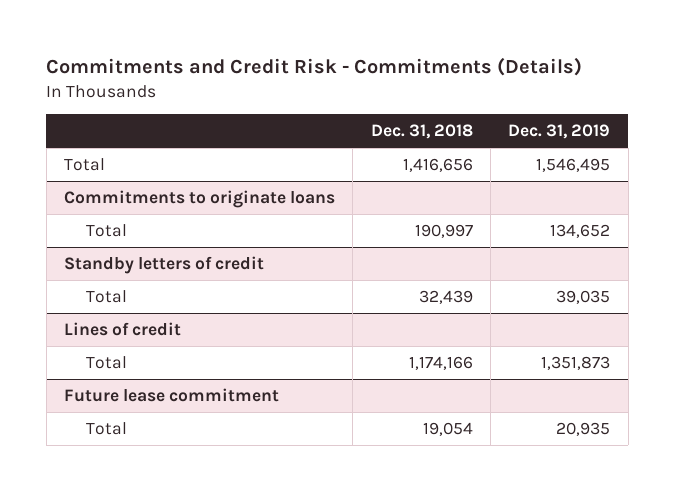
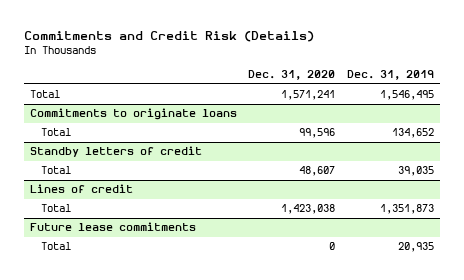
[46,57,583,77] Commitments and Credit Risk - Commitments (Details) -> [23,31,314,43] Commitments and Credit Risk (Details)
[370,124,473,140] Dec. 31, 2018 -> none
none -> [248,70,336,81] Dec. 31, 2020
[64,387,280,402] Future lease commitment -> [29,222,196,232] Future lease commitments

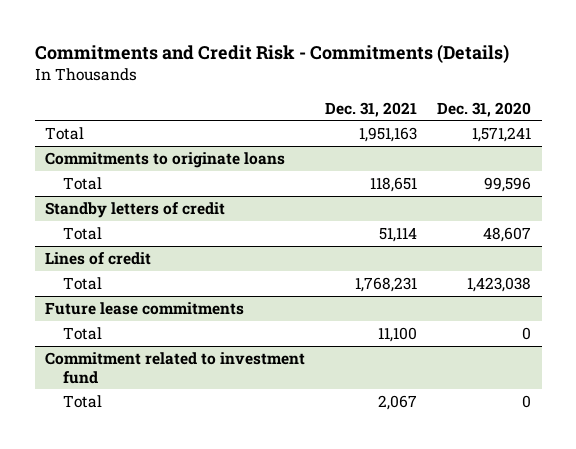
[23,31,314,43] Commitments and Credit Risk (Details) -> [34,43,509,63] Commitments and Credit Risk - Commitments (Details)
[347,70,435,81] Dec. 31, 2019 -> none
none -> [325,101,418,117] Dec. 31, 2021
none -> [44,351,305,384] Commitment related to investment fund
none -> [62,394,102,408] Total

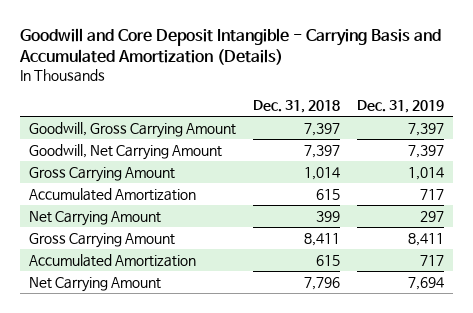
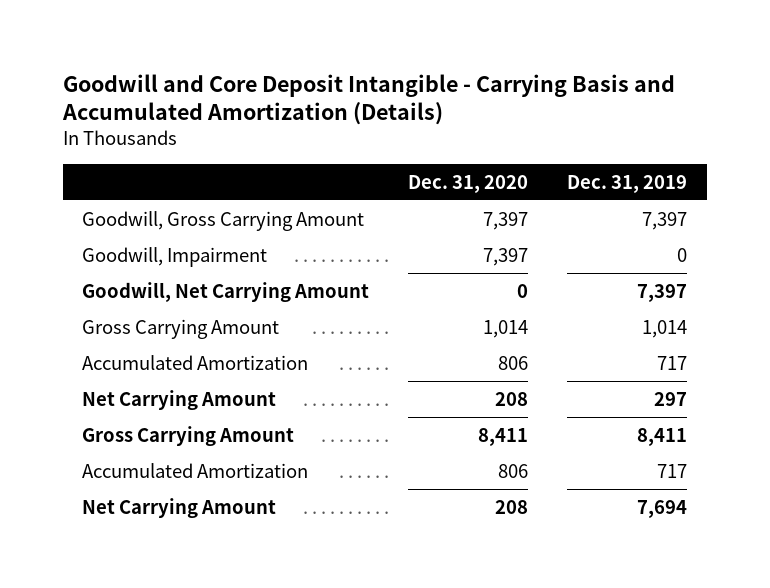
[253,99,341,113] Dec. 31, 2018 -> none
none -> [408,174,529,193] Dec. 31, 2020
none -> [82,246,268,267] Goodwill, Impairment

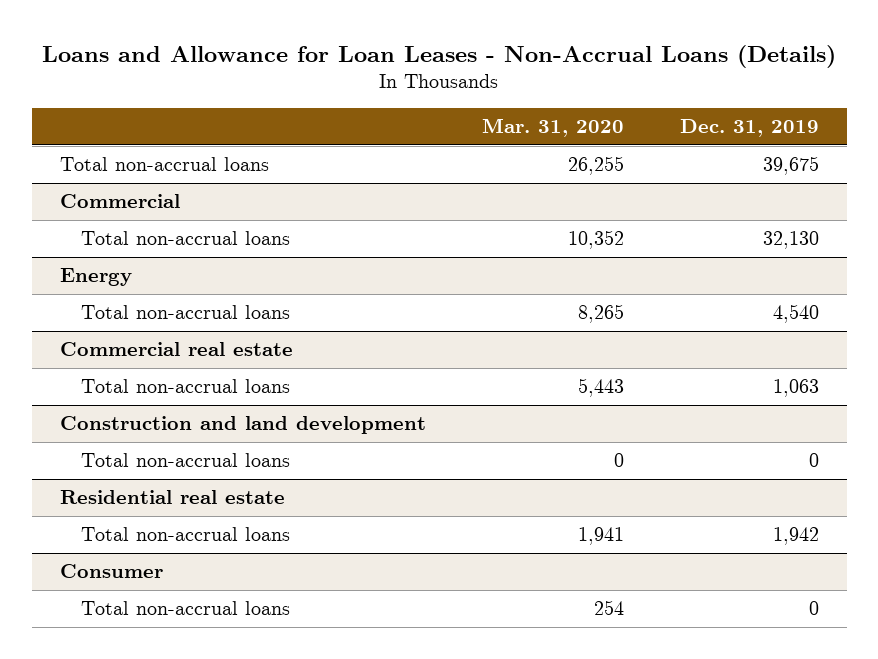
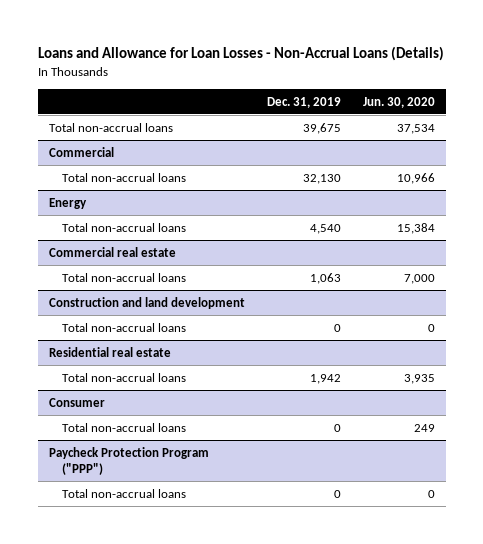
[42,45,837,69] Loans and Allowance for Loan Leases - Non-Accrual Loans (Details) -> [37,46,444,62] Loans and Allowance for Loan Losses - Non-Accrual Loans (Details)
[481,118,624,138] Mar. 31, 2020 -> none
none -> [362,96,435,108] Jun. 30, 2020
none -> [48,446,209,475] Paycheck Protection Program ("PPP")
none -> [62,488,187,498] Total non-accrual loans

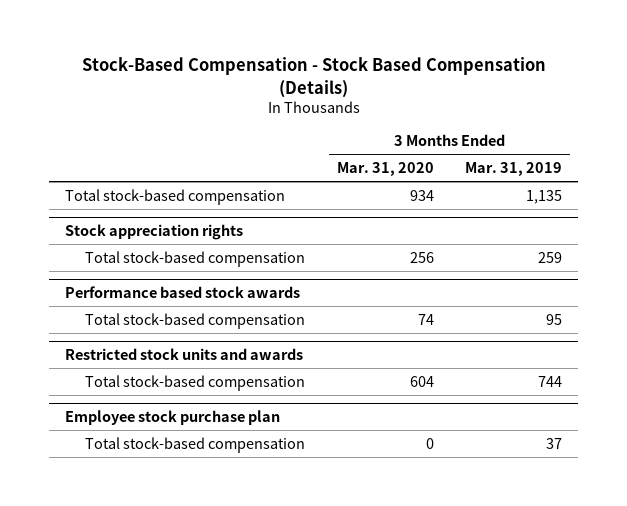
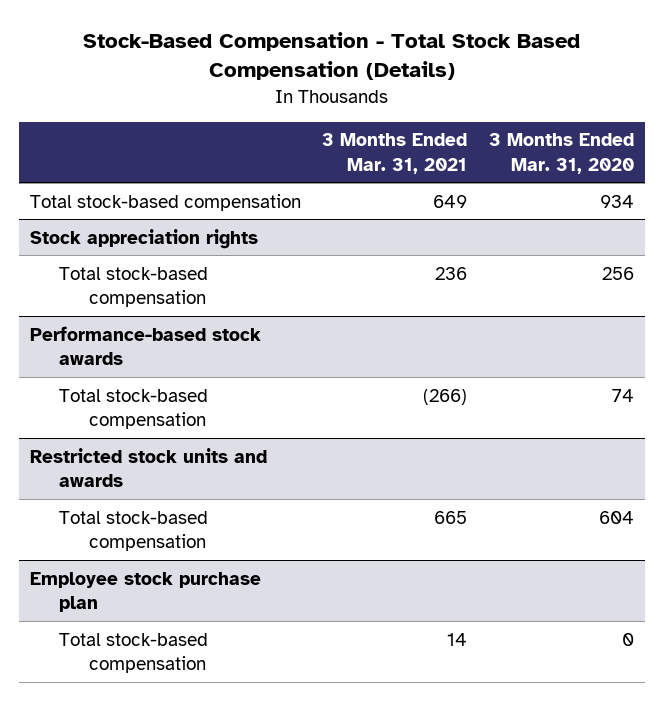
[81,57,546,98] Stock-Based Compensation - Stock Based Compensation (Details) -> [82,32,580,81] Stock-Based Compensation - Total Stock Based Compensation (Details)
[465,162,563,177] Mar. 31, 2019 -> none
none -> [322,133,468,174] 3 Months Ended Mar. 31, 2021
[64,286,300,299] Performance based stock awards -> [29,325,261,365] Performance-based stock awards

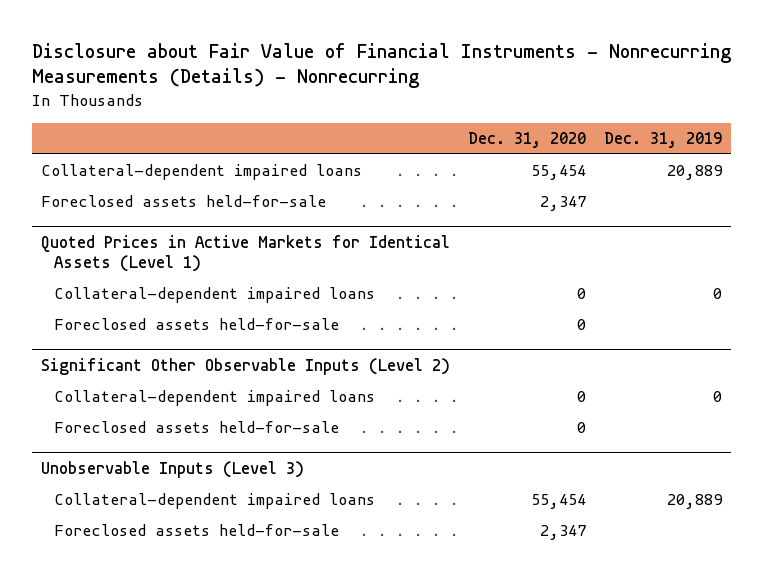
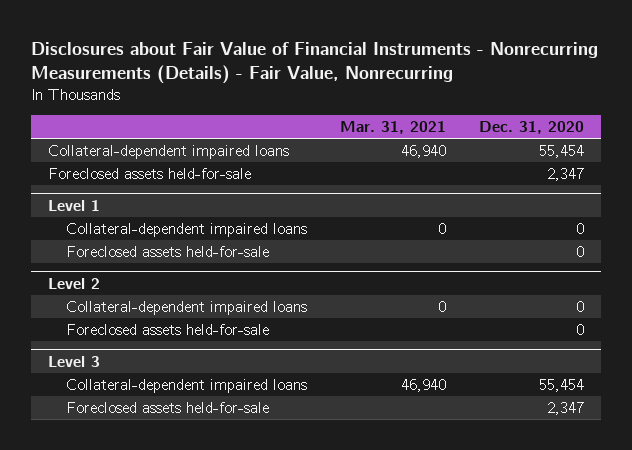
[31,42,731,89] Disclosure about Fair Value of Financial Instruments - Nonrecurring Measurements (Details) - Nonrecurring -> [30,41,598,84] Disclosures about Fair Value of Financial Instruments - Nonrecurring Measurements (Details) - Fair Value, Nonrecurring
[604,131,723,148] Dec. 31, 2019 -> none
none -> [340,120,447,134] Mar. 31, 2021
[40,235,450,273] Quoted Prices in Active Markets for Identical Assets (Level 1) -> [47,199,100,211] Level 1
[40,358,450,376] Significant Other Observable Inputs (Level 2) -> [47,277,100,289] Level 2
[40,461,304,479] Unobservable Inputs (Level 3) -> [47,355,100,367] Level 3

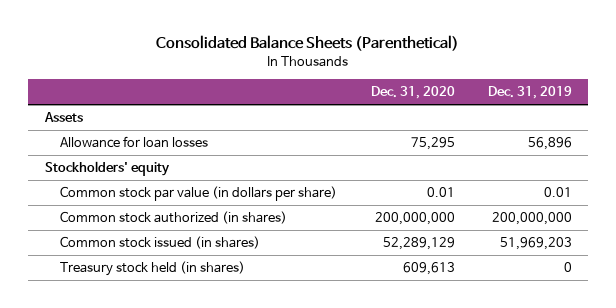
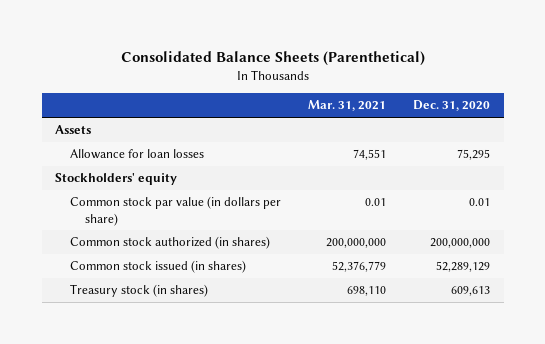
[487,86,572,100] Dec. 31, 2019 -> none
none -> [307,100,386,112] Mar. 31, 2021
[60,261,246,277] Treasury stock held (in shares) -> [69,284,208,298] Treasury stock (in shares)

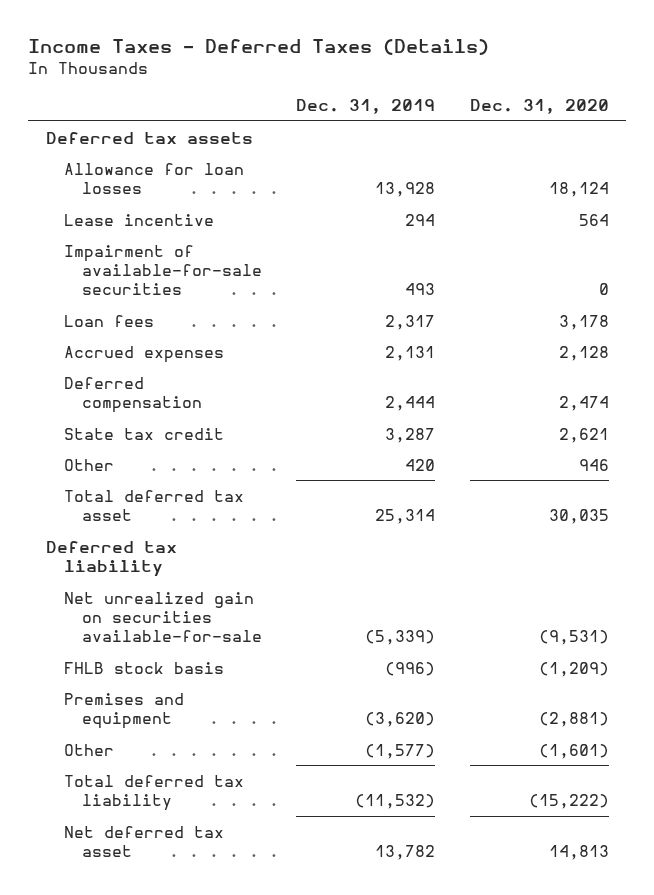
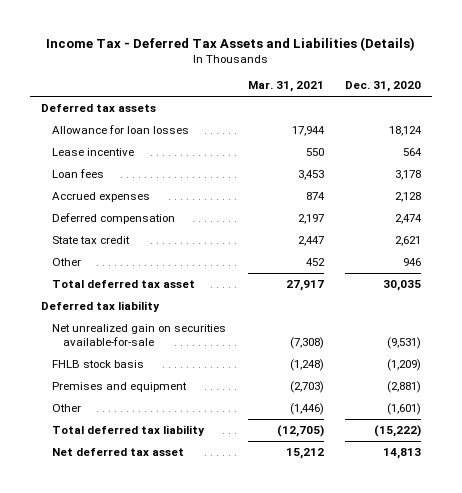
[28,38,490,55] Income Taxes - Deferred Taxes (Details) -> [46,36,416,51] Income Tax - Deferred Tax Assets and Liabilities (Details)
[296,99,436,115] Dec. 31, 2019 -> none
none -> [247,81,324,93] Mar. 31, 2021
[63,244,262,296] Impairment of available-for-sale securities -> none

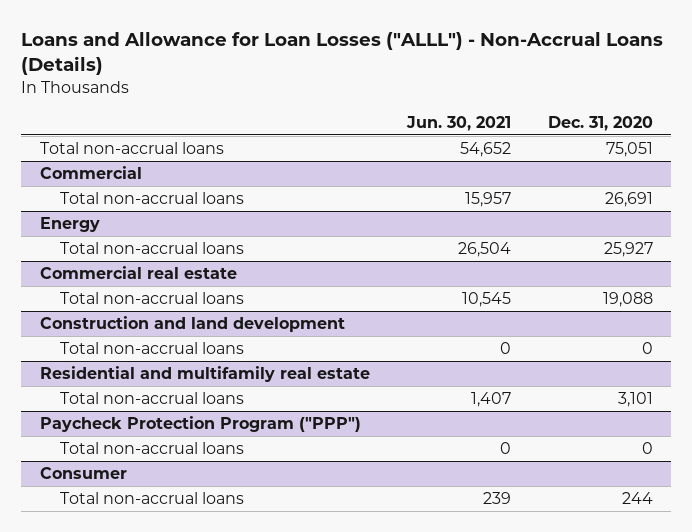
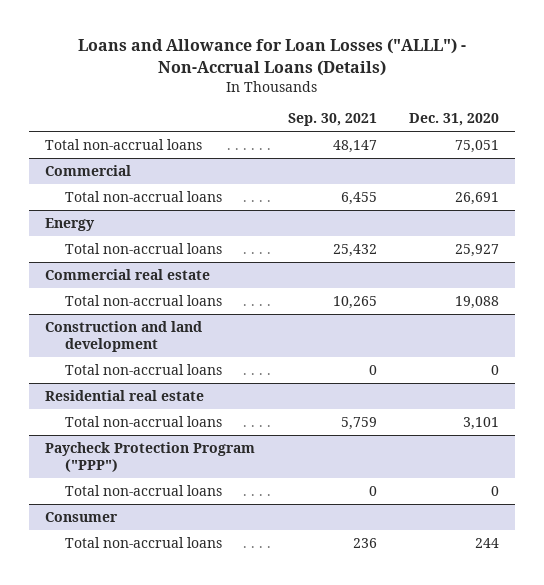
[405,115,511,131] Jun. 30, 2021 -> none
none -> [287,113,377,127] Sep. 30, 2021
[39,366,370,383] Residential and multifamily real estate -> [45,389,205,401] Residential real estate

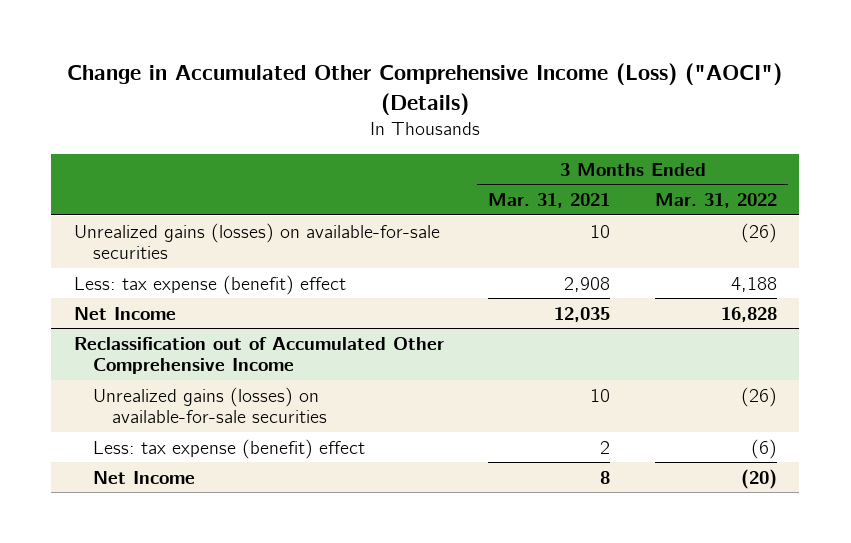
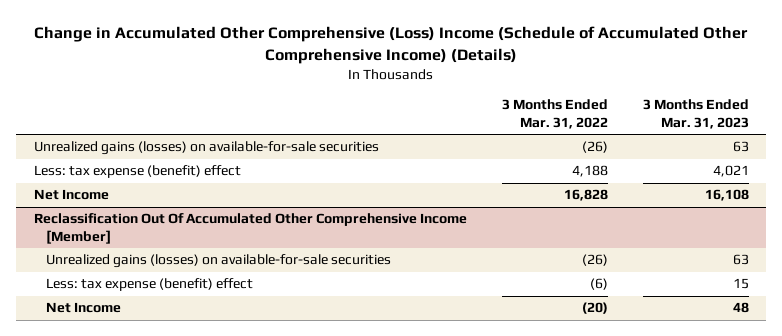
[67,63,783,115] Change in Accumulated Other Comprehensive Income (Loss) ("AOCI") (Details) -> [34,26,749,64] Change in Accumulated Other Comprehensive (Loss) Income (Schedule of Accumulated Other Comprehensive Income) (Details)
[488,192,611,208] Mar. 31, 2021 -> none
none -> [642,99,749,129] 3 Months Ended Mar. 31, 2023
[73,336,444,375] Reclassification out of Accumulated Other Comprehensive Income -> [33,213,467,244] Reclassification Out Of Accumulated Other Comprehensive Income [Member]

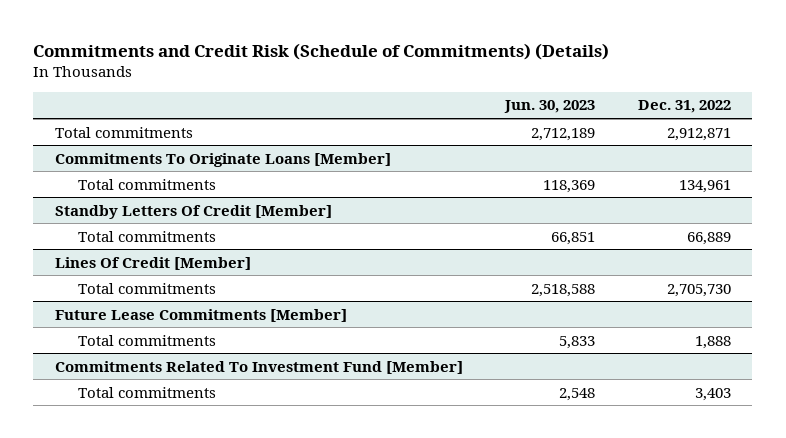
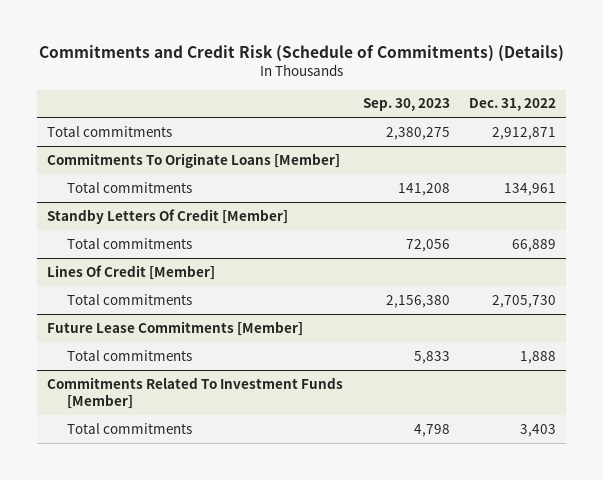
[504,100,596,114] Jun. 30, 2023 -> none
none -> [362,98,450,112] Sep. 30, 2023
[54,360,463,374] Commitments Related To Investment Fund [Member] -> [47,376,344,409] Commitments Related To Investment Funds [Member]

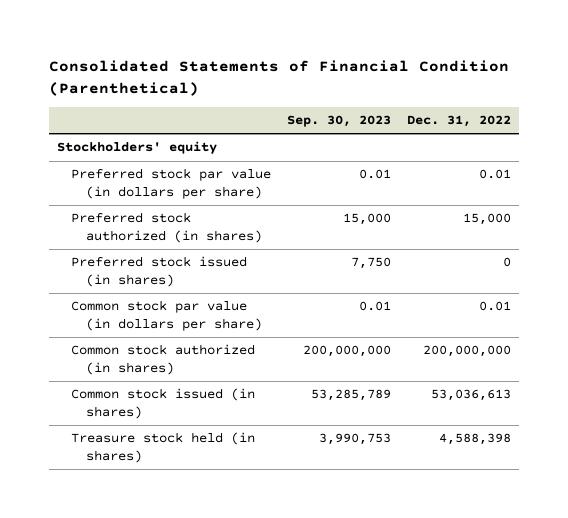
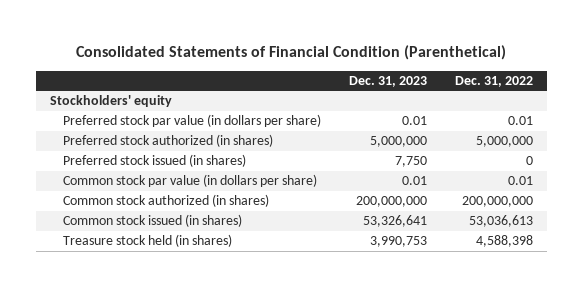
[287,115,392,128] Sep. 30, 2023 -> none
none -> [349,75,428,87] Dec. 31, 2023
[462,213,511,226] 15,000 -> [476,136,534,148] 5,000,000

